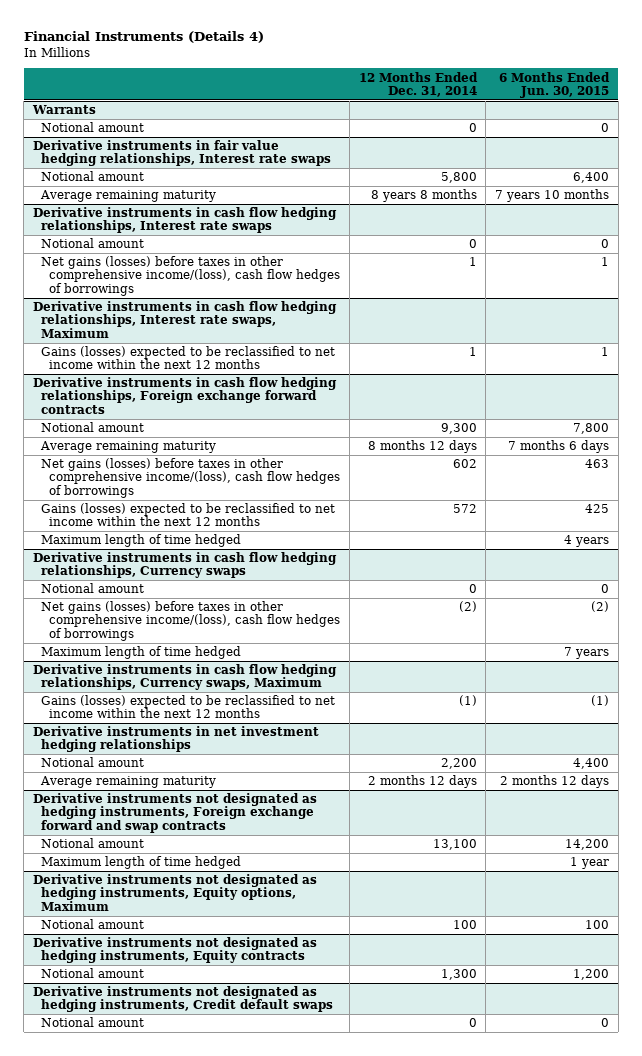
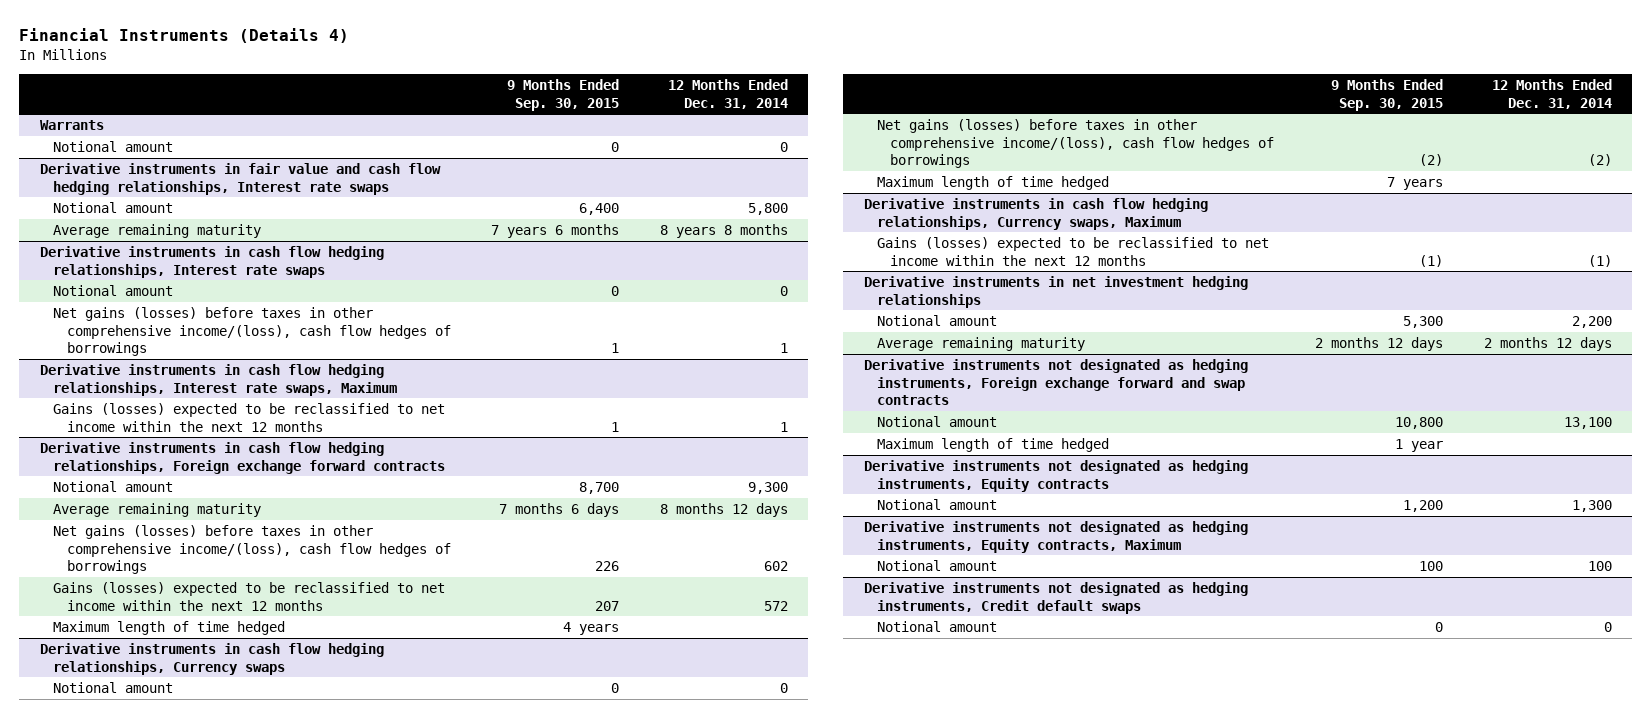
[499,71,611,98] 6 Months Ended Jun. 30, 2015 -> none
none -> [507,79,620,111] 9 Months Ended Sep. 30, 2015
[32,140,332,167] Derivative instruments in fair value hedging relationships, Interest rate swaps -> [39,162,441,195] Derivative instruments in fair value and cash flow hedging relationships, Interest rate swaps
[32,874,317,911] Derivative instruments not designated as hedging instruments, Equity options, Maximum -> none
[41,919,145,930] Notional amount -> none
none -> [863,520,1248,553] Derivative instruments not designated as hedging instruments, Equity contracts, Maximum
none -> [877,559,998,571] Notional amount

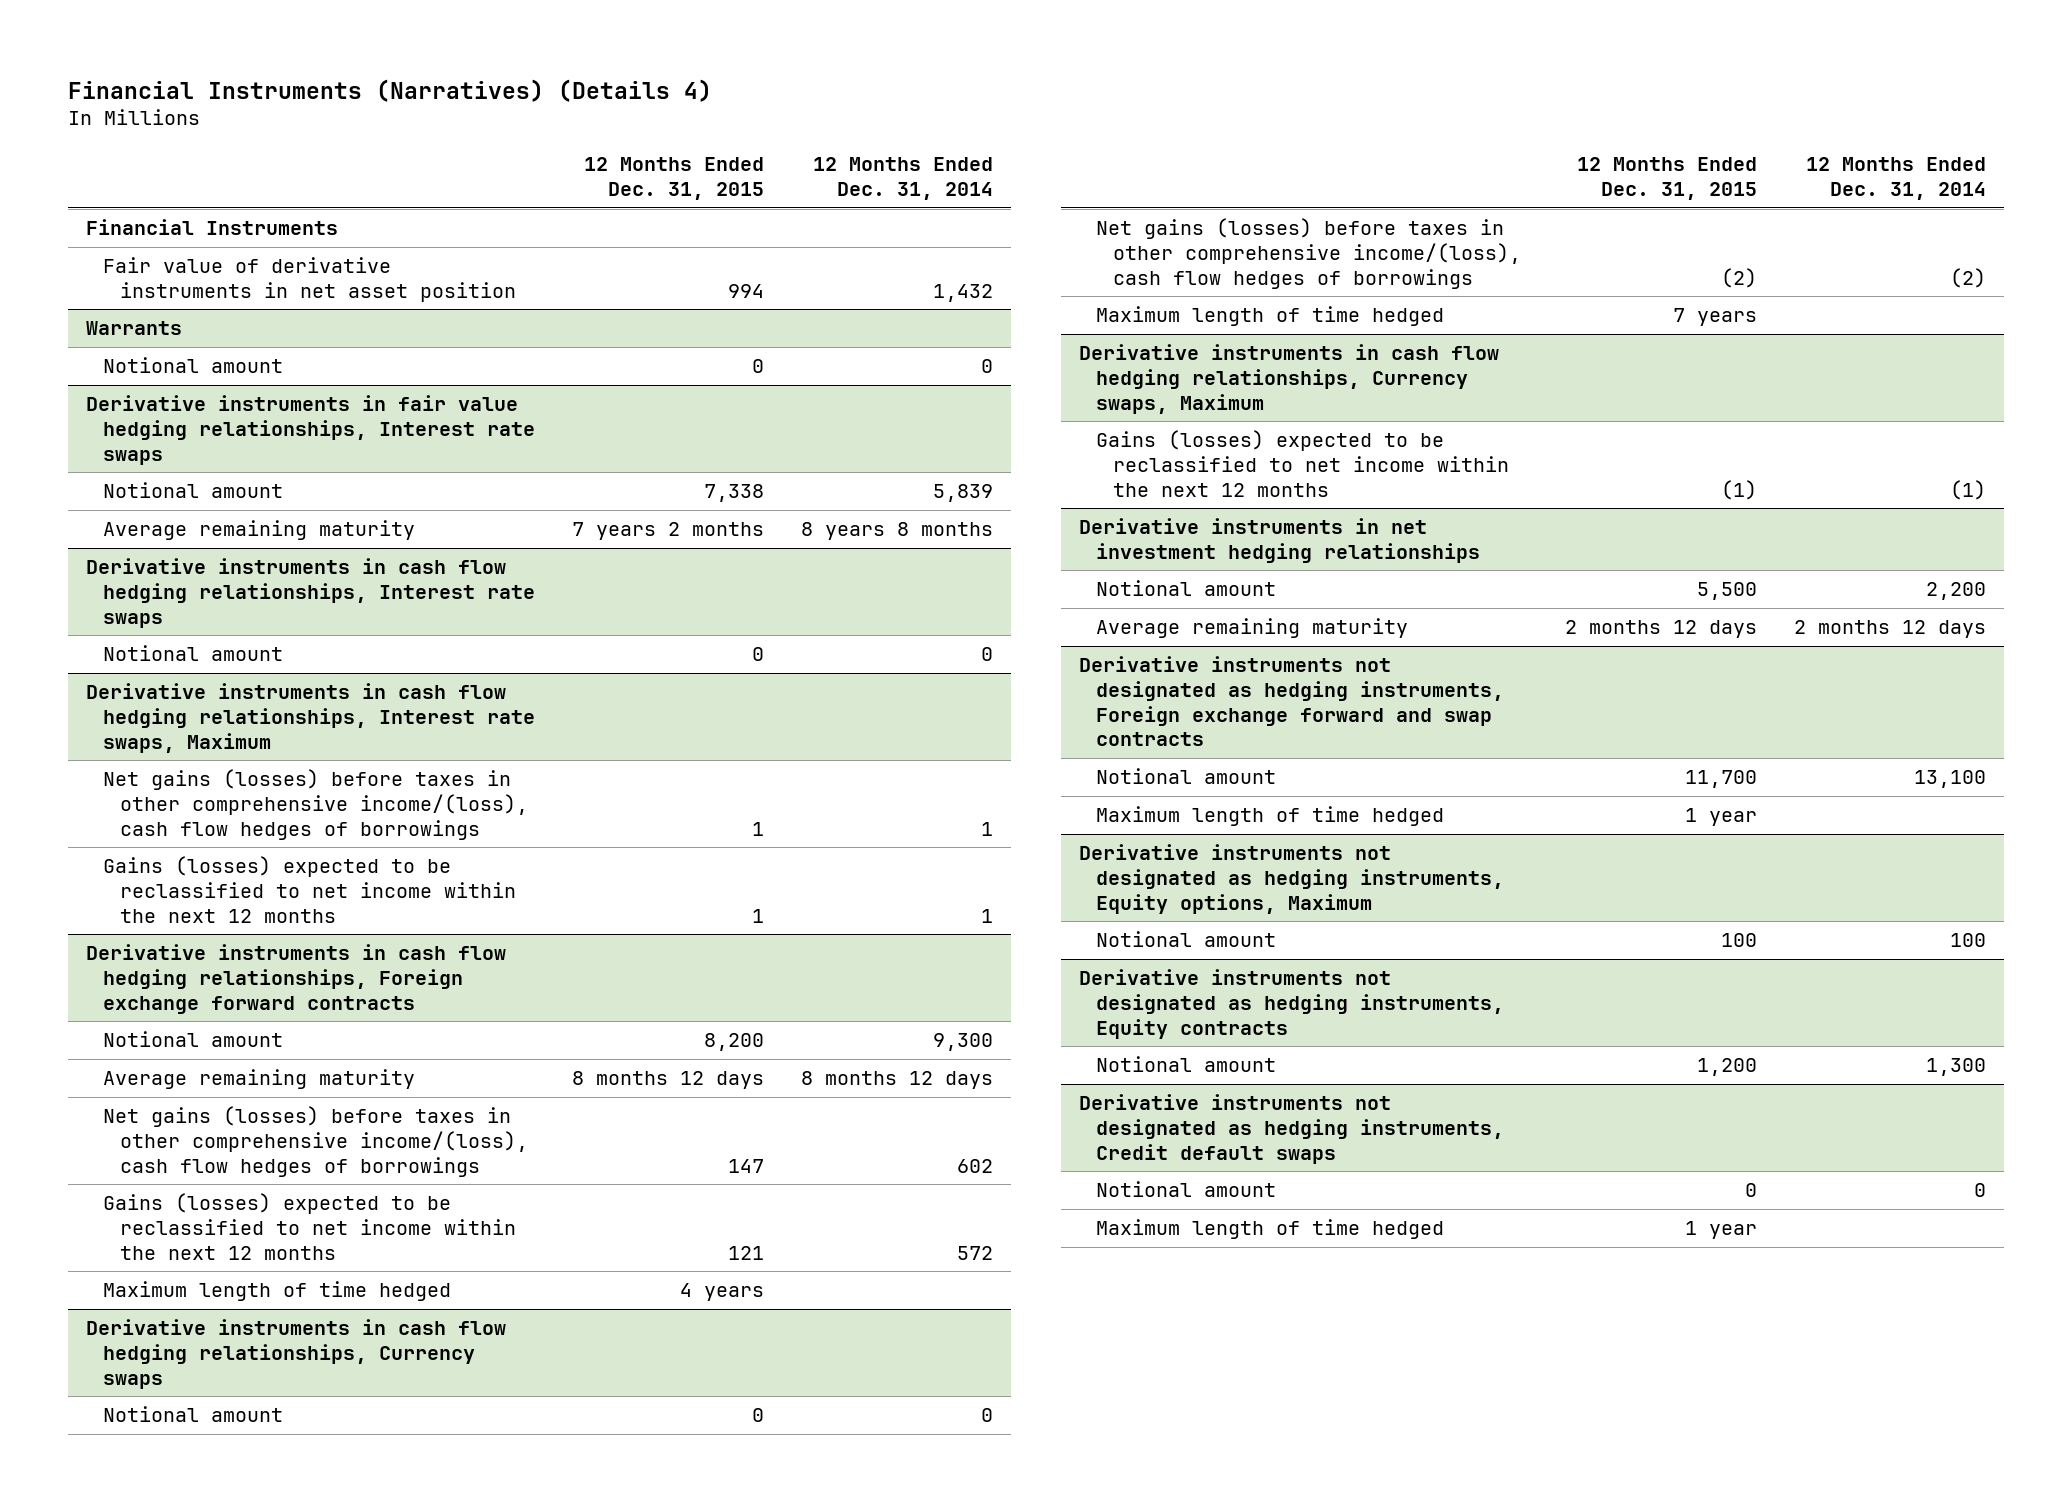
[19,28,350,44] Financial Instruments (Details 4) -> [67,78,712,102] Financial Instruments (Narratives) (Details 4)
[507,79,620,111] 9 Months Ended Sep. 30, 2015 -> none
none -> [583,157,764,201] 12 Months Ended Dec. 31, 2015
none -> [86,219,339,236] Financial Instruments
none -> [102,257,516,302] Fair value of derivative instruments in net asset position
[39,162,441,195] Derivative instruments in fair value and cash flow hedging relationships, Interest rate swaps -> [86,395,535,465] Derivative instruments in fair value hedging relationships, Interest rate swaps
[747,202,788,215] 5,800 -> [932,484,993,503] 5,839
[53,306,451,357] Net gains (losses) before taxes in other comprehensive income/(loss), cash flow hedges of borrowings -> none
none -> [102,769,528,840] Net gains (losses) before taxes in other comprehensive income/(loss), cash flow hedges of borrowings
none -> [1079,844,1505,914] Derivative instruments not designated as hedging instruments, Equity options, Maximum
none -> [1096,931,1277,948] Notional amount
[863,520,1248,553] Derivative instruments not designated as hedging instruments, Equity contracts, Maximum -> none
[877,559,998,571] Notional amount -> none
none -> [1096,1219,1445,1240] Maximum length of time hedged

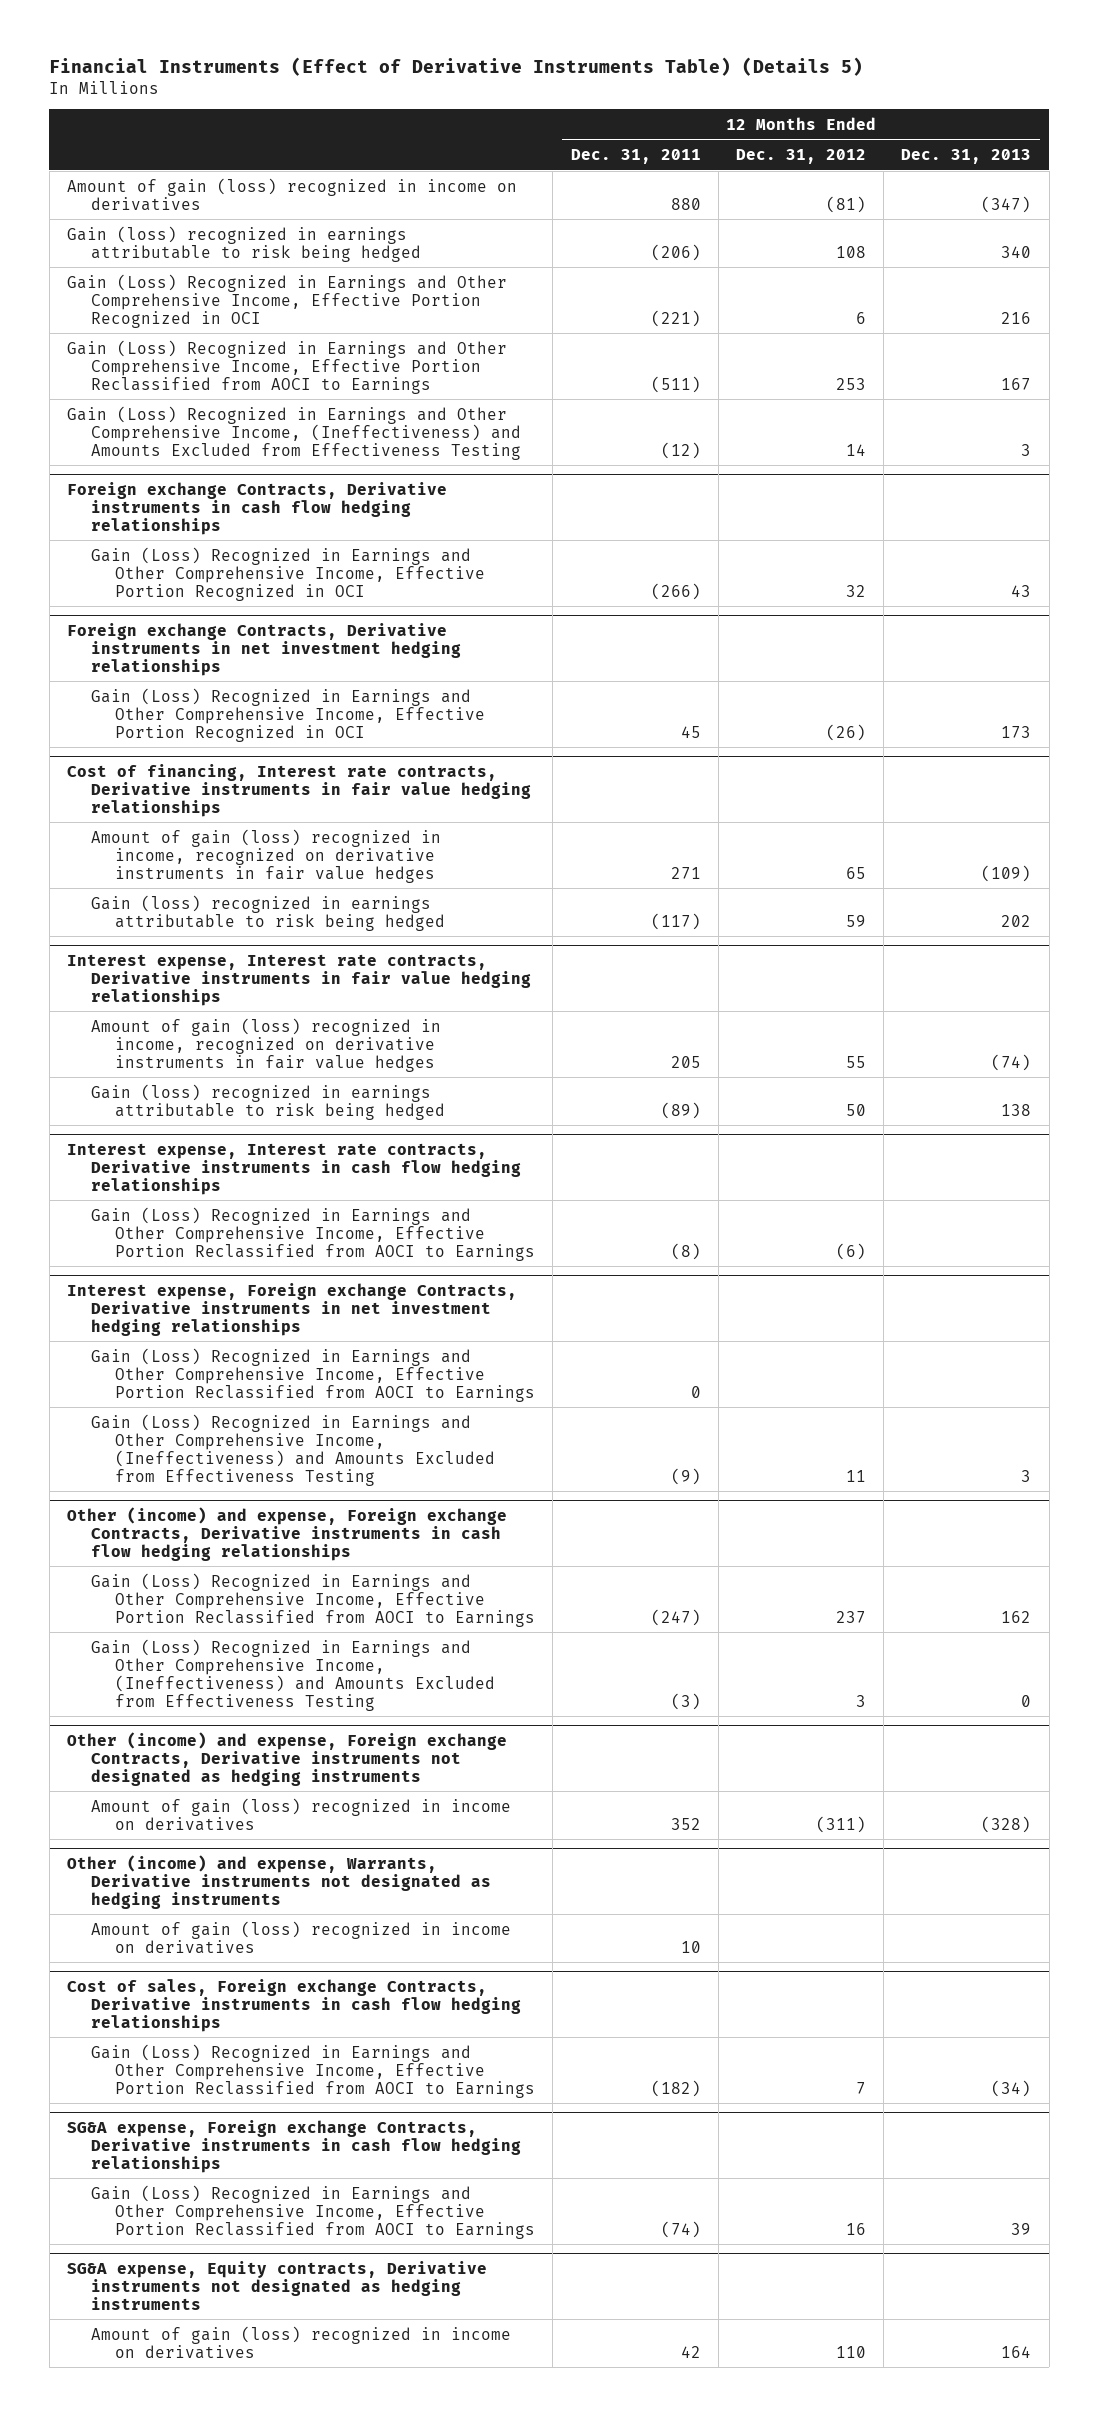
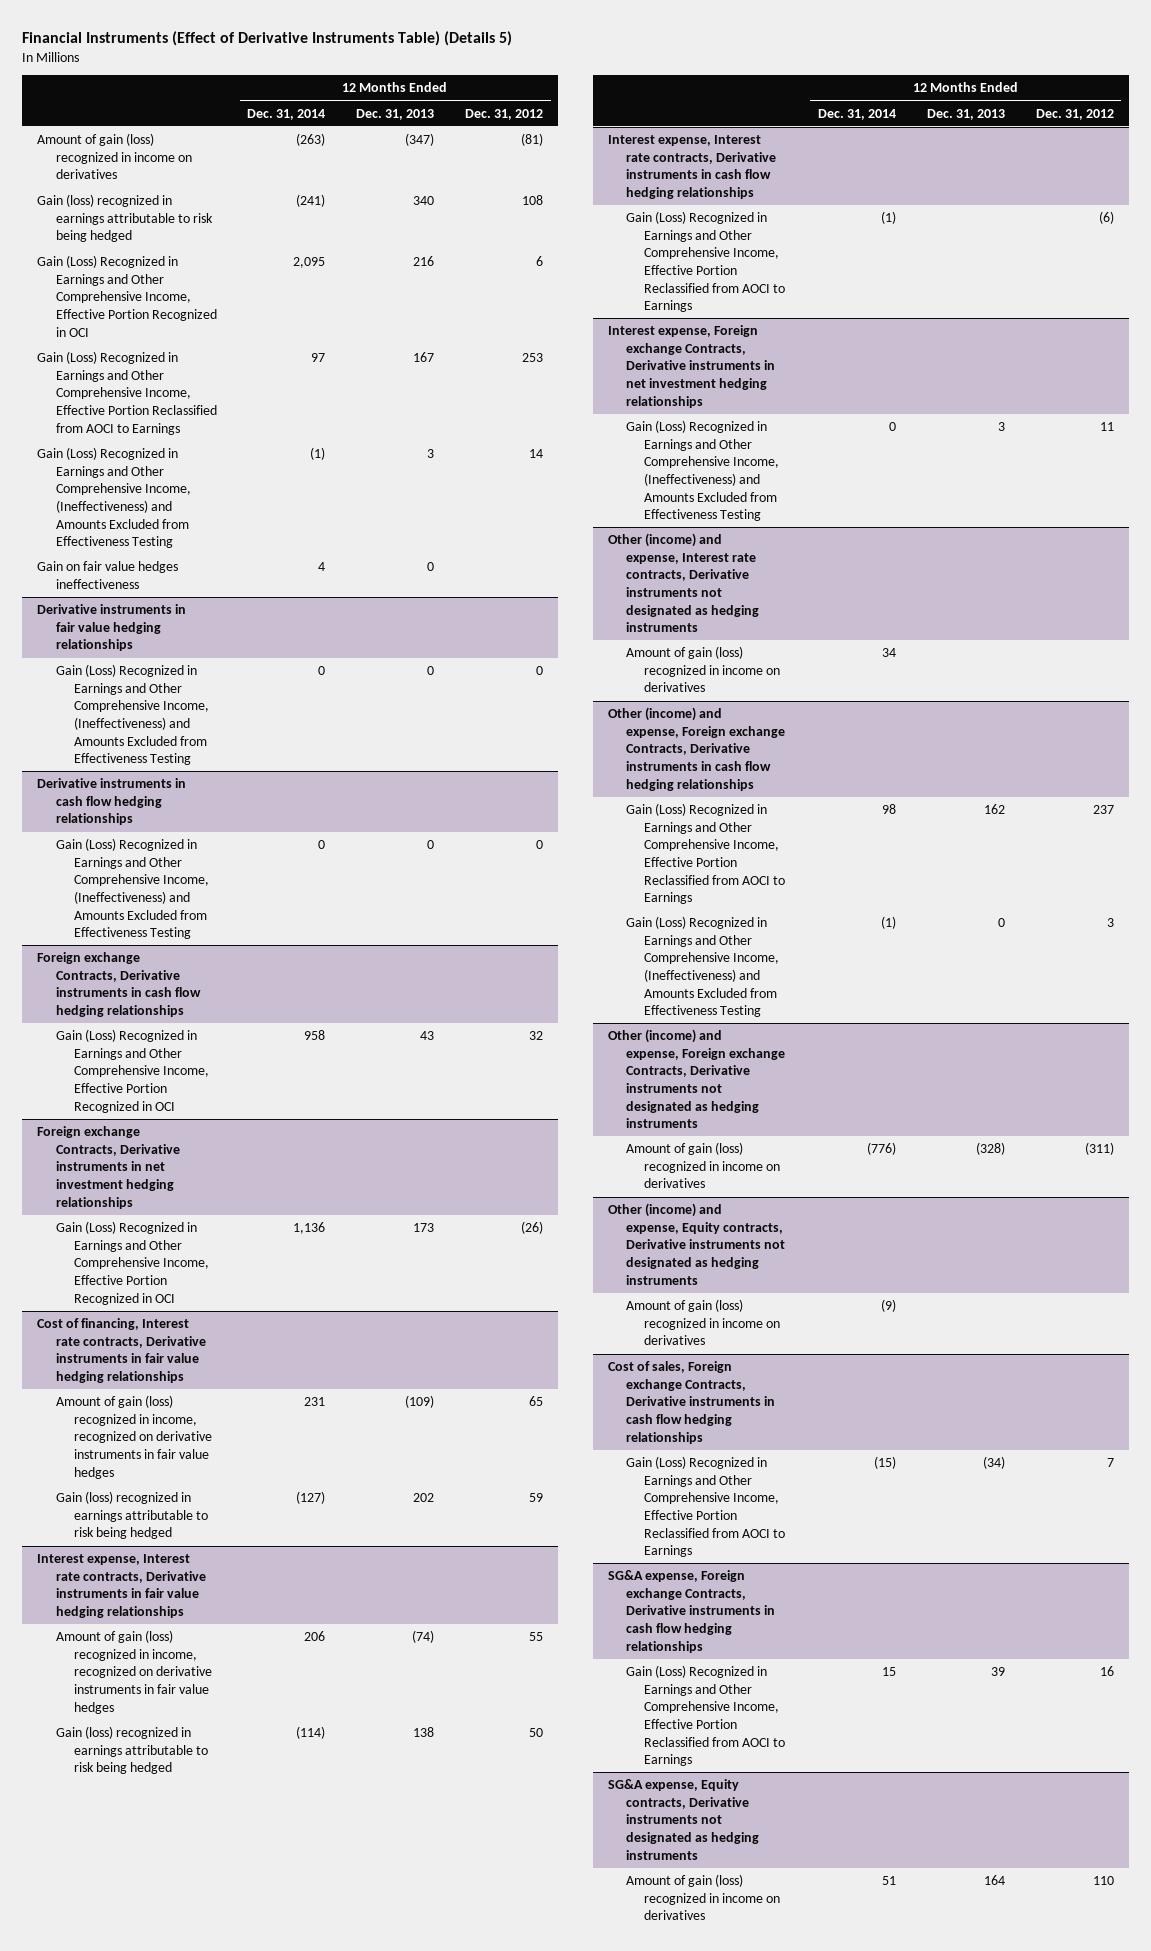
[570,148,701,164] Dec. 31, 2011 -> none
none -> [247,108,326,120] Dec. 31, 2014
none -> [37,561,179,589] Gain on fair value hedges ineffectiveness
none -> [37,604,187,652] Derivative instruments in fair value hedging relationships
none -> [55,664,209,766] Gain (Loss) Recognized in Earnings and Other Comprehensive Income, (Ineffectiveness) and Amounts Excluded from Effectiveness Testing
none -> [37,778,187,826] Derivative instruments in cash flow hedging relationships
none -> [55,838,209,940] Gain (Loss) Recognized in Earnings and Other Comprehensive Income, (Ineffectiveness) and Amounts Excluded from Effectiveness Testing
[91,1347,536,1402] Gain (Loss) Recognized in Earnings and Other Comprehensive Income, Effective Portion Reclassified from AOCI to Earnings -> none
none -> [607,533,760,633] Other (income) and expense, Interest rate contracts, Derivative instruments not designated as hedging instruments
none -> [626,646,781,693] Amount of gain (loss) recognized in income on derivatives
[66,1854,492,1909] Other (income) and expense, Warrants, Derivative instruments not designated as hedging instruments -> [607,1203,786,1285] Other (income) and expense, Equity contracts, Derivative instruments not designated as hedging instruments

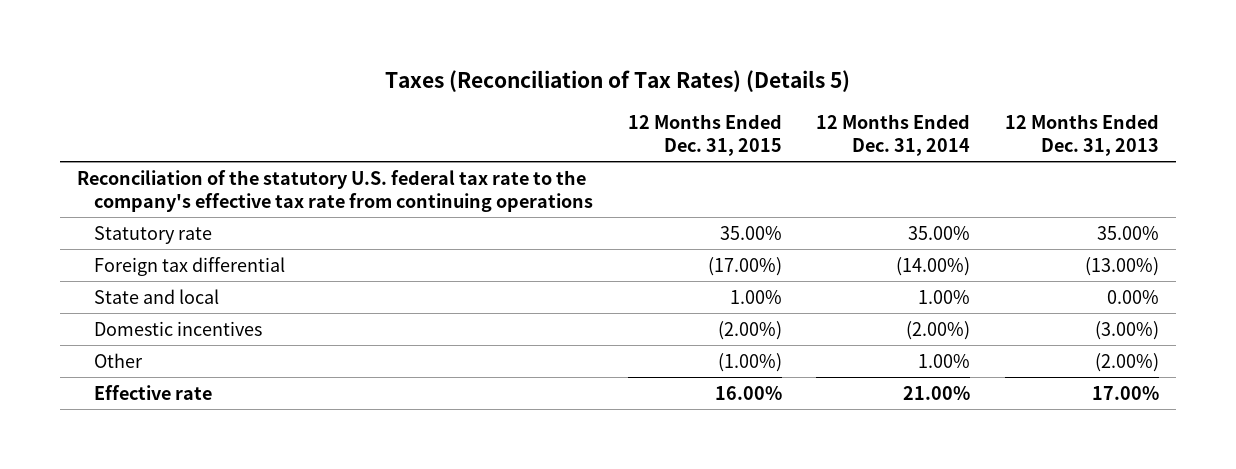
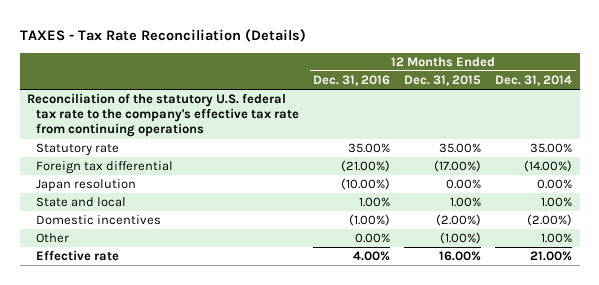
[384,69,850,92] Taxes (Reconciliation of Tax Rates) (Details 5) -> [19,28,306,42] TAXES - Tax Rate Reconciliation (Details)
[1004,113,1159,156] 12 Months Ended Dec. 31, 2013 -> none
none -> [313,75,391,87] Dec. 31, 2016
none -> [36,179,137,193] Japan resolution

